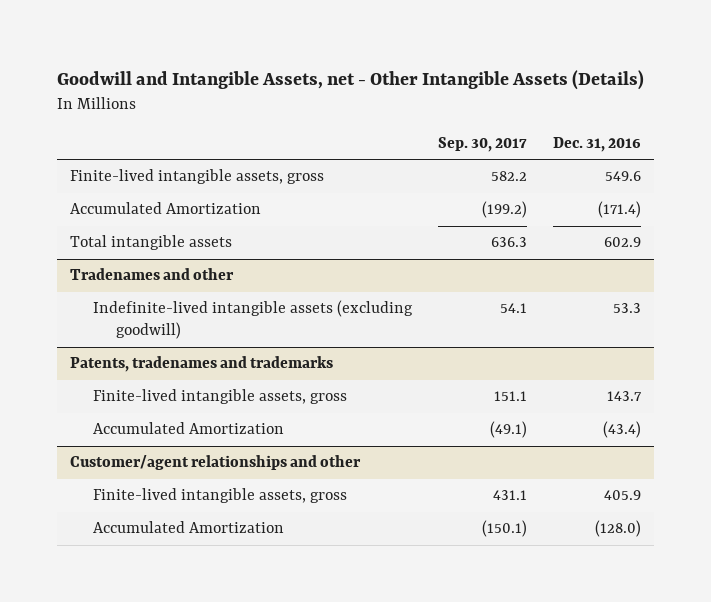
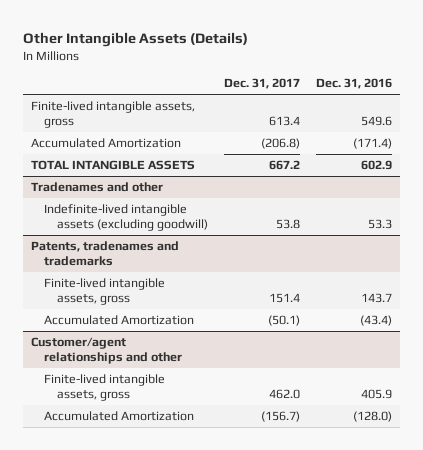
[56,69,644,90] Goodwill and Intangible Assets, net - Other Intangible Assets (Details) -> [23,31,249,47] Other Intangible Assets (Details)
[437,137,527,153] Sep. 30, 2017 -> none
none -> [223,78,300,90] Dec. 31, 2017
[70,235,233,251] Total intangible assets -> [31,159,196,170] TOTAL INTANGIBLE ASSETS

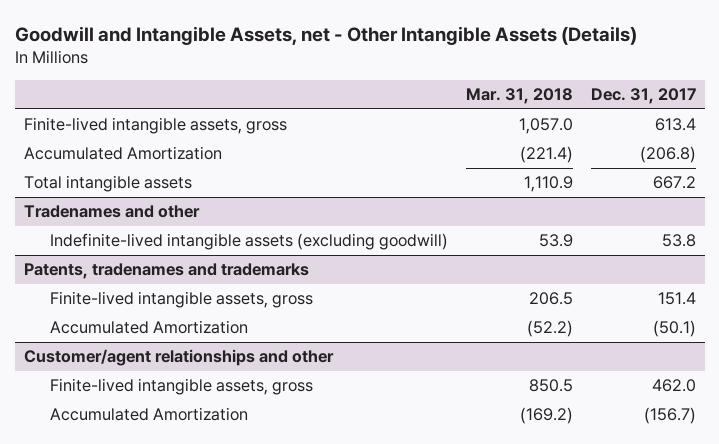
[23,31,249,47] Other Intangible Assets (Details) -> [14,25,637,45] Goodwill and Intangible Assets, net - Other Intangible Assets (Details)
[316,78,393,90] Dec. 31, 2016 -> none
none -> [465,88,573,105] Mar. 31, 2018
[31,159,196,170] TOTAL INTANGIBLE ASSETS -> [23,175,192,193] Total intangible assets

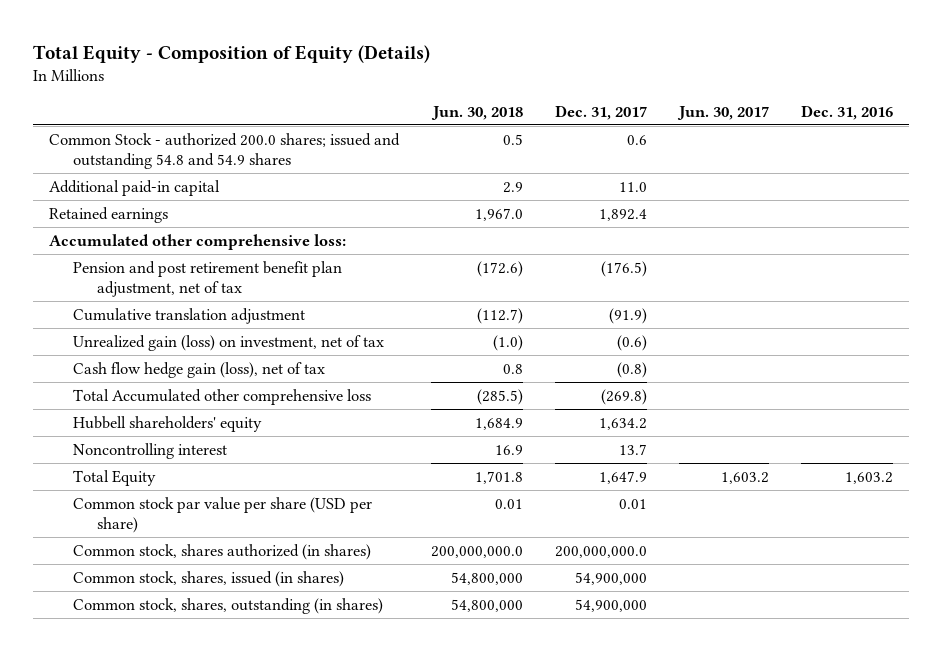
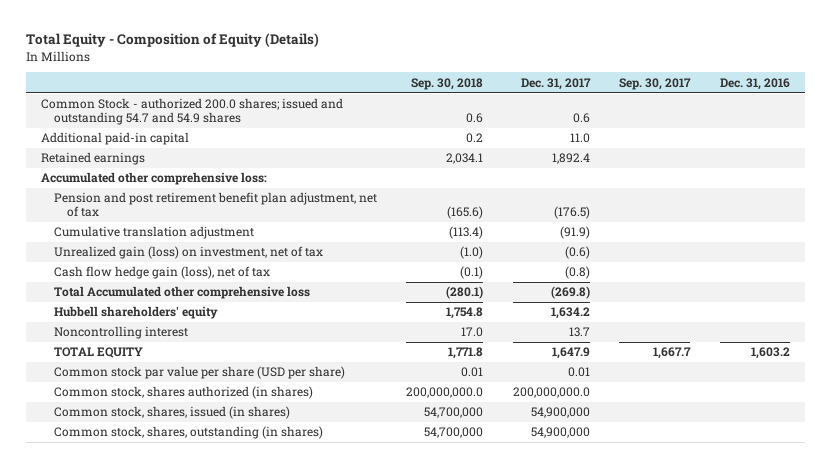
[431,105,524,120] Jun. 30, 2018 -> none
[676,105,769,120] Jun. 30, 2017 -> none
none -> [411,77,484,90] Sep. 30, 2018
none -> [619,77,692,90] Sep. 30, 2017
[49,132,401,170] Common Stock - authorized 200.0 shares; issued and outstanding 54.8 and 54.9 shares -> [40,98,343,126] Common Stock - authorized 200.0 shares; issued and outstanding 54.7 and 54.9 shares
[73,469,157,486] Total Equity -> [53,347,143,359] TOTAL EQUITY

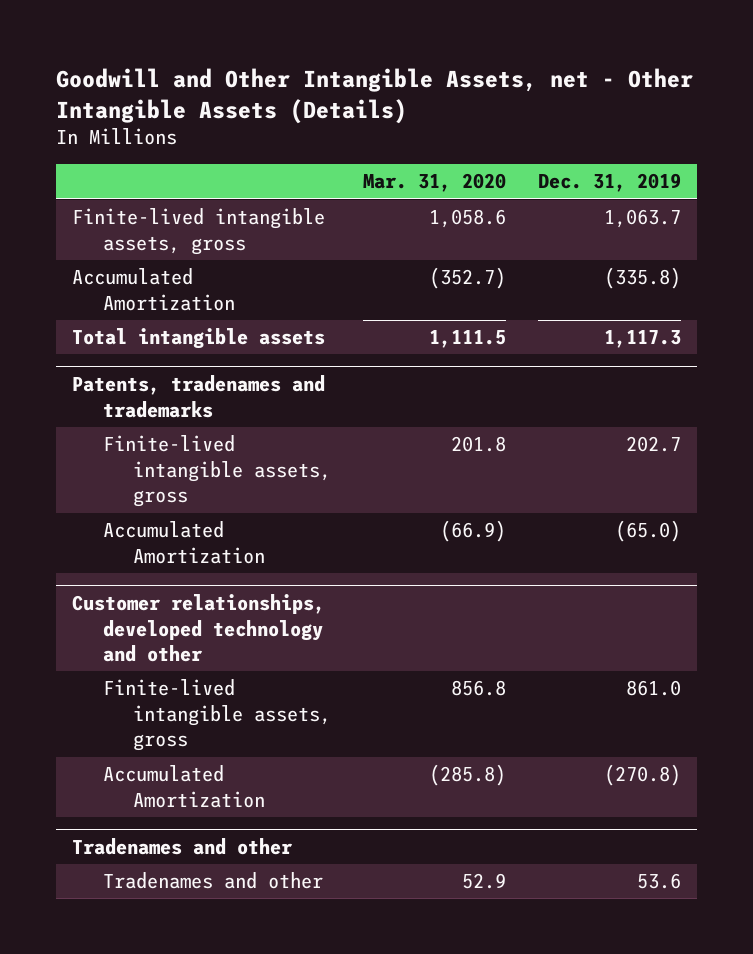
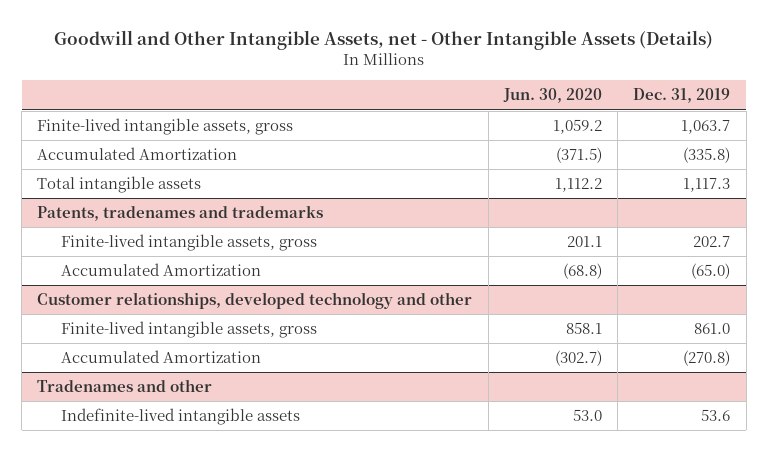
[363,173,507,193] Mar. 31, 2020 -> none
none -> [502,88,602,104] Jun. 30, 2020
[102,872,323,890] Tradenames and other -> [60,408,300,426] Indefinite-lived intangible assets

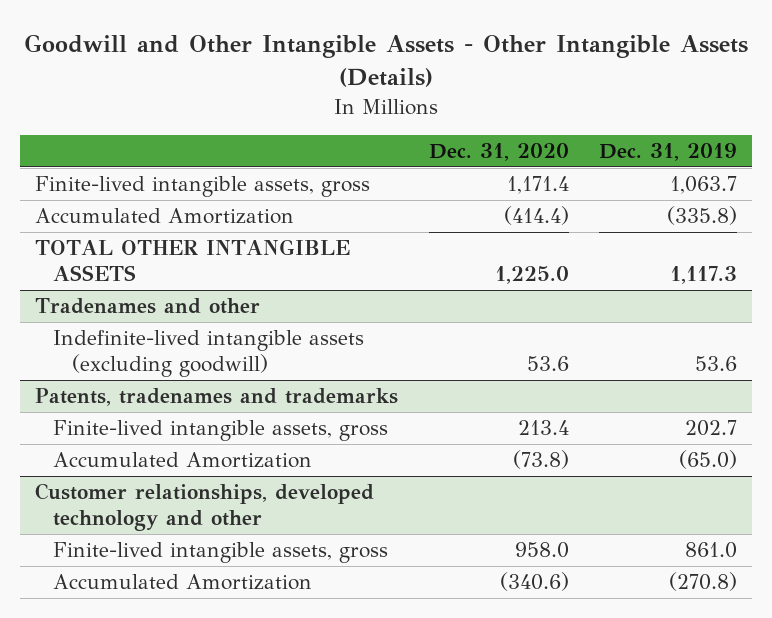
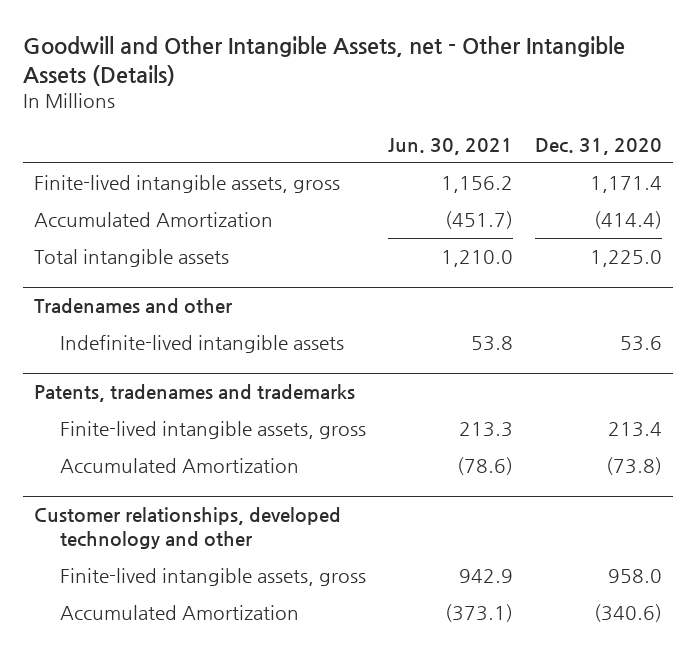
[24,34,749,88] Goodwill and Other Intangible Assets - Other Intangible Assets (Details) -> [23,35,626,86] Goodwill and Other Intangible Assets, net - Other Intangible Assets (Details)
[598,142,737,161] Dec. 31, 2019 -> none
none -> [387,138,513,156] Jun. 30, 2021
[35,239,351,282] TOTAL OTHER INTANGIBLE ASSETS -> [34,248,230,267] Total intangible assets
[53,330,365,378] Indefinite-lived intangible assets (excluding goodwill) -> [59,334,344,353] Indefinite-lived intangible assets

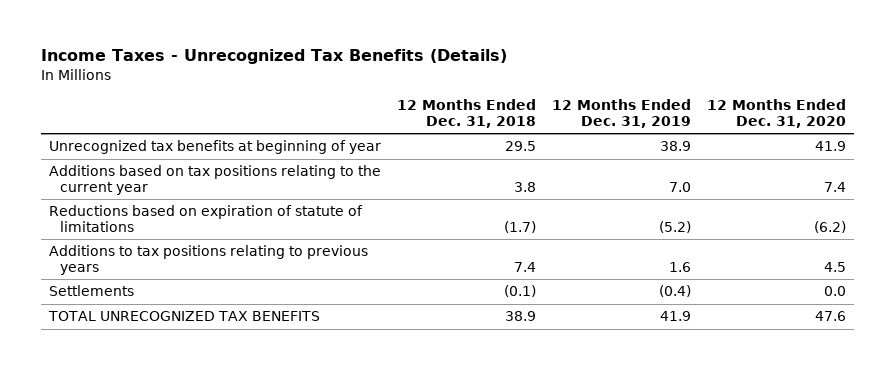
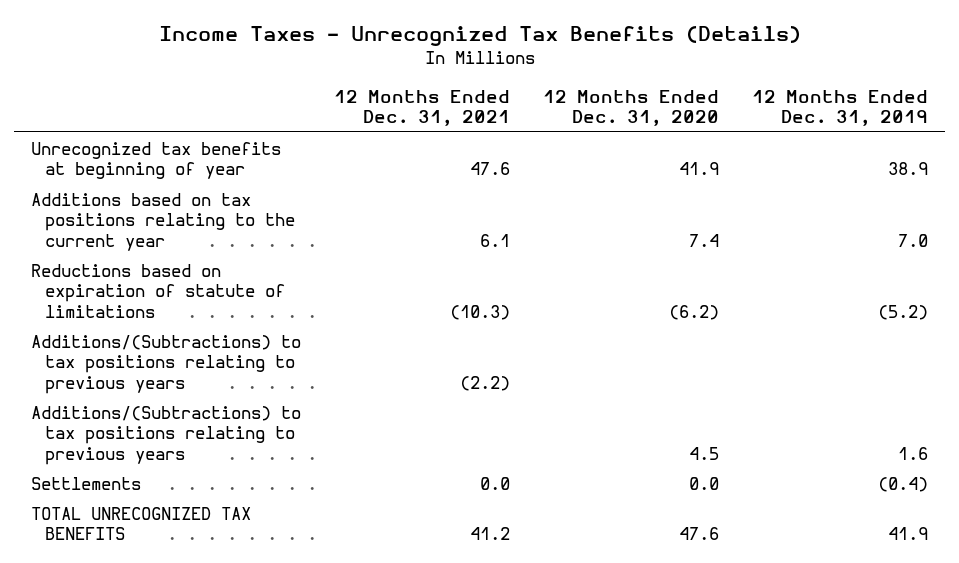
[396,99,536,128] 12 Months Ended Dec. 31, 2018 -> none
none -> [333,89,510,127] 12 Months Ended Dec. 31, 2021
none -> [30,334,301,394] Additions/(Subtractions) to tax positions relating to previous years
[48,245,368,275] Additions to tax positions relating to previous years -> [30,405,301,465] Additions/(Subtractions) to tax positions relating to previous years

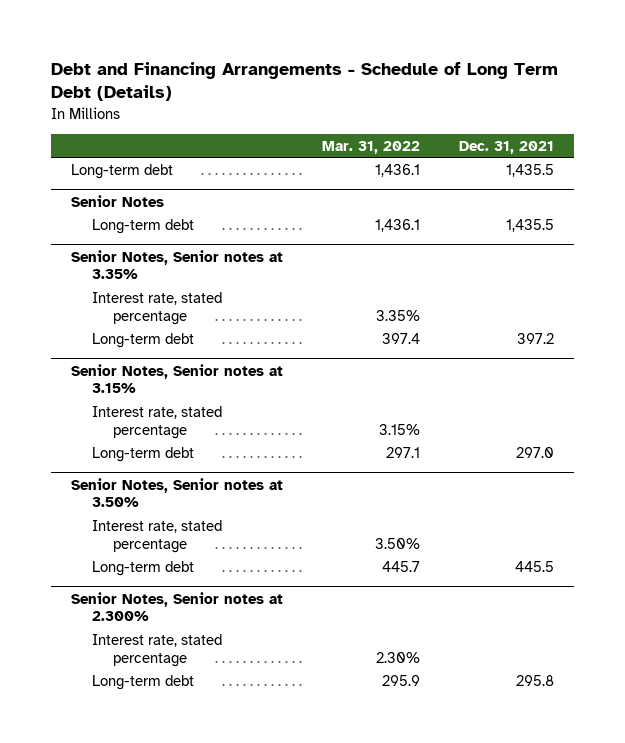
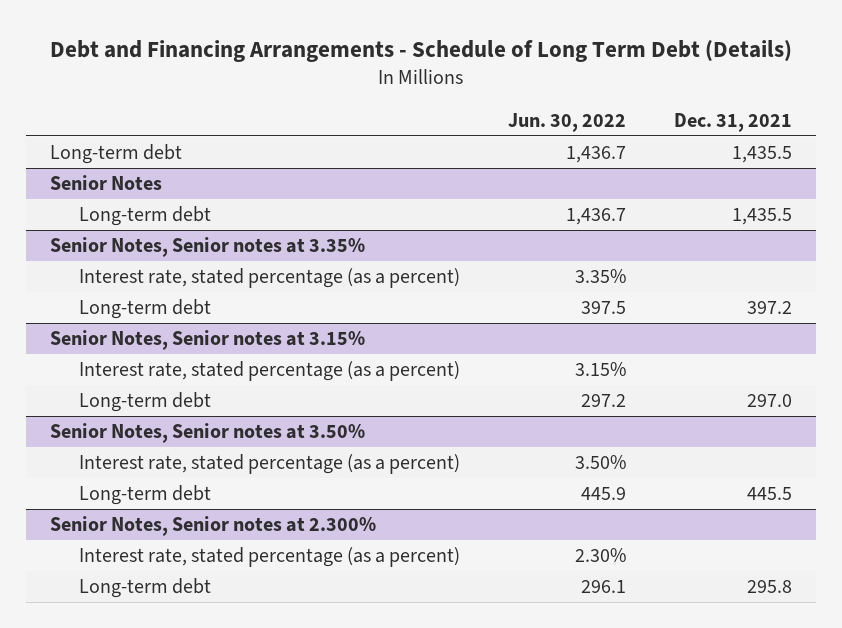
[322,140,421,154] Mar. 31, 2022 -> none
none -> [507,112,626,132] Jun. 30, 2022
[91,291,222,325] Interest rate, stated percentage -> [78,268,460,289] Interest rate, stated percentage (as a percent)
[91,405,222,439] Interest rate, stated percentage -> [78,361,460,382] Interest rate, stated percentage (as a percent)
[91,519,222,553] Interest rate, stated percentage -> [78,454,460,475] Interest rate, stated percentage (as a percent)
[91,633,222,667] Interest rate, stated percentage -> [78,547,460,568] Interest rate, stated percentage (as a percent)

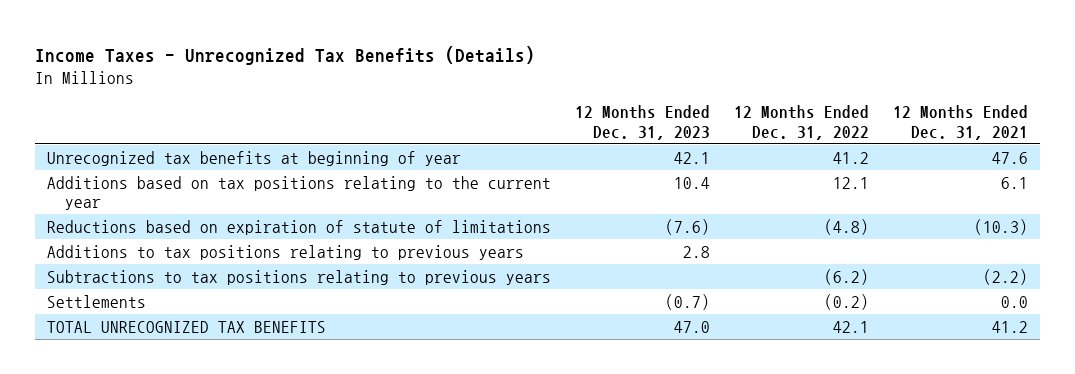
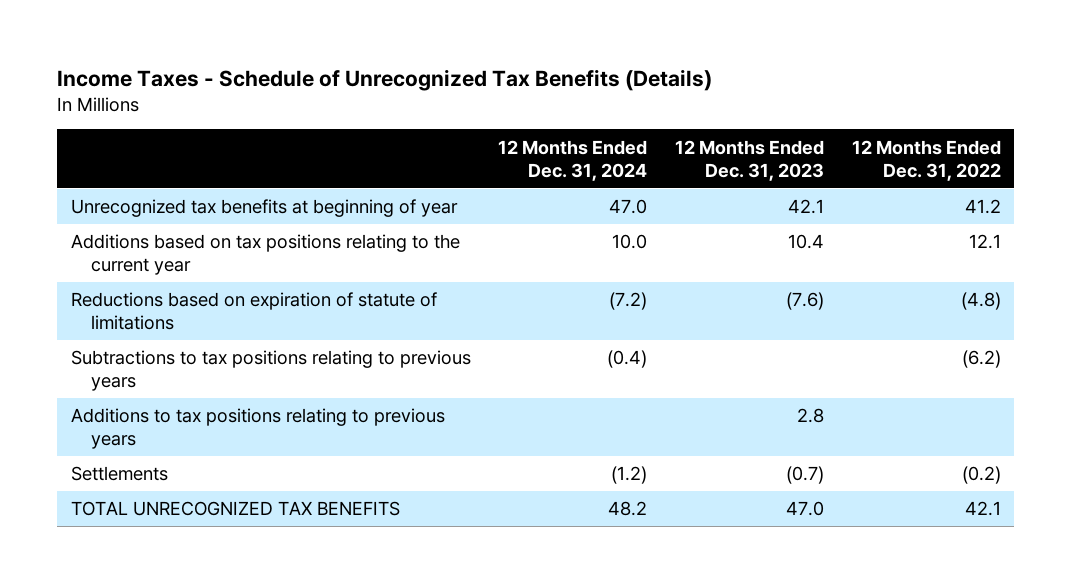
[34,45,535,65] Income Taxes - Unrecognized Tax Benefits (Details) -> [57,68,713,91] Income Taxes - Schedule of Unrecognized Tax Benefits (Details)
[893,105,1029,140] 12 Months Ended Dec. 31, 2021 -> none
none -> [498,139,648,181] 12 Months Ended Dec. 31, 2024
[46,244,524,260] Additions to tax positions relating to previous years -> [70,408,445,450] Additions to tax positions relating to previous years

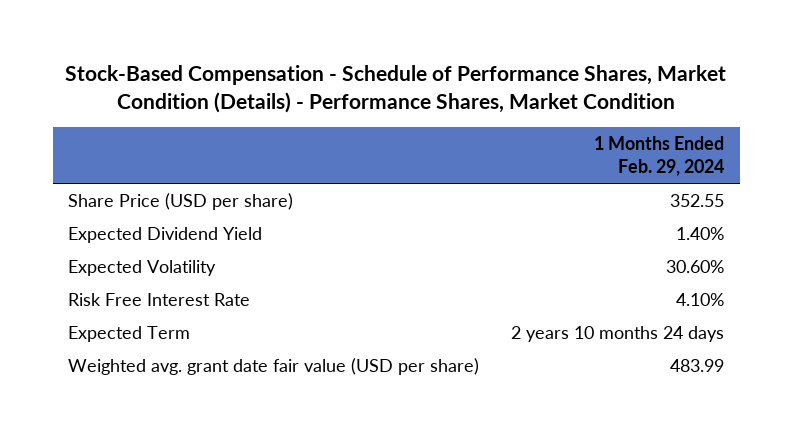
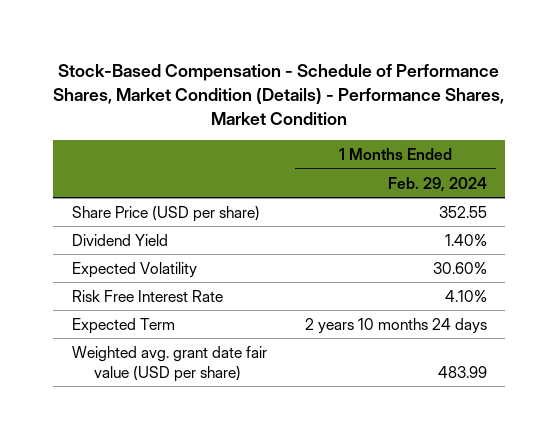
[68,226,263,243] Expected Dividend Yield -> [72,233,169,246] Dividend Yield

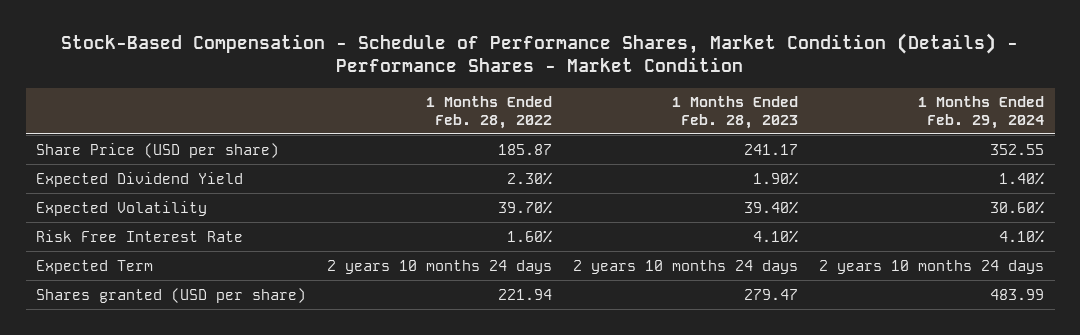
[53,64,505,126] Stock-Based Compensation - Schedule of Performance Shares, Market Condition (Details) - Performance Shares, Market Condition -> [61,33,1019,73] Stock-Based Compensation - Schedule of Performance Shares, Market Condition (Details) - Performance Shares - Market Condition
none -> [426,96,553,129] 1 Months Ended Feb. 28, 2022
none -> [672,96,799,129] 1 Months Ended Feb. 28, 2023
[72,233,169,246] Dividend Yield -> [36,171,244,187] Expected Dividend Yield
[72,345,268,382] Weighted avg. grant date fair value (USD per share) -> [36,287,307,303] Shares granted (USD per share)

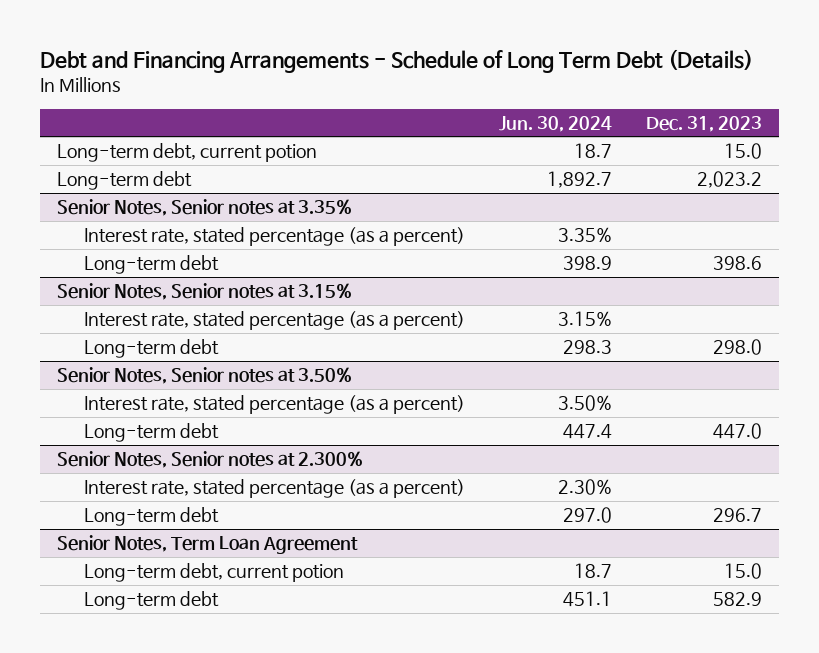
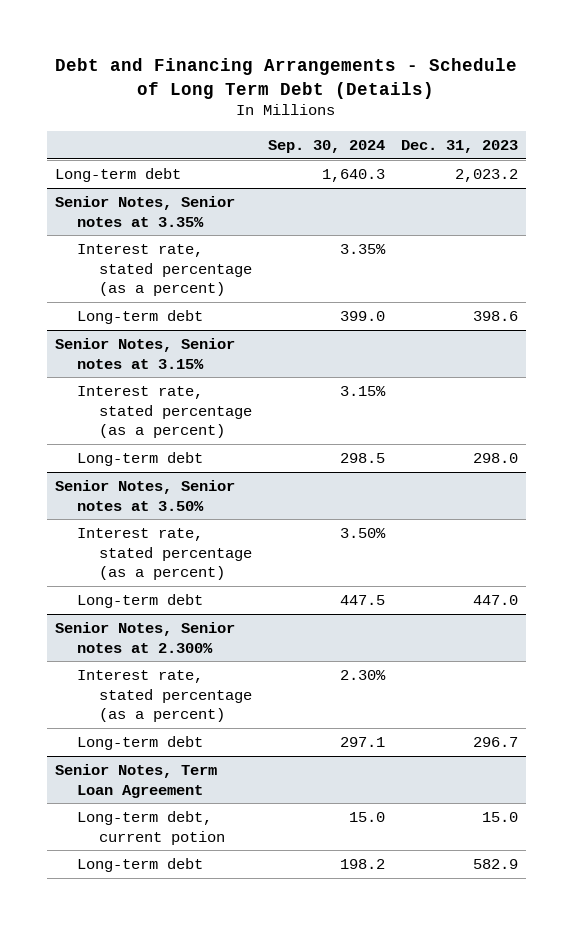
[499,115,613,132] Jun. 30, 2024 -> none
none -> [268,139,386,153] Sep. 30, 2024
[56,143,317,163] Long-term debt, current potion -> none

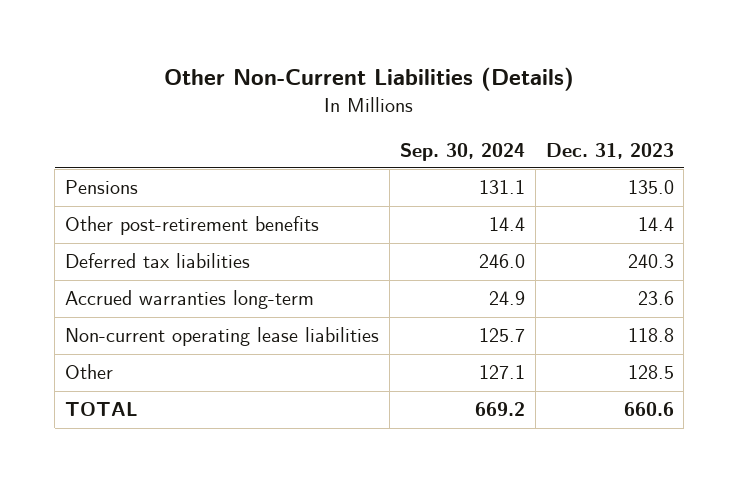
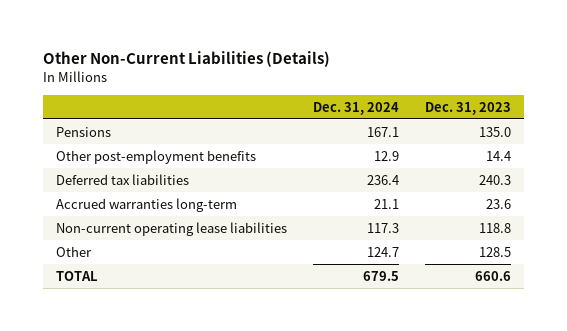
[399,142,525,161] Sep. 30, 2024 -> none
none -> [312,101,399,115] Dec. 31, 2024
[65,216,320,236] Other post-retirement benefits -> [56,149,257,164] Other post-employment benefits

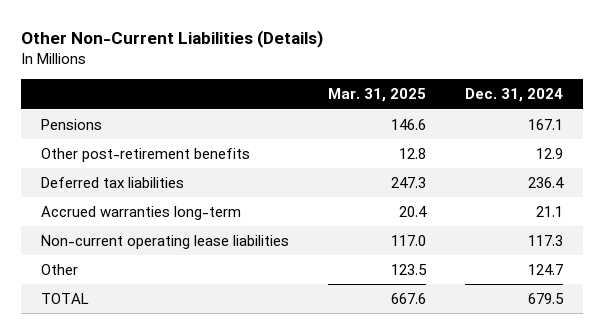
[424,101,511,115] Dec. 31, 2023 -> none
none -> [327,88,426,103] Mar. 31, 2025
[56,149,257,164] Other post-employment benefits -> [40,147,250,162] Other post-retirement benefits

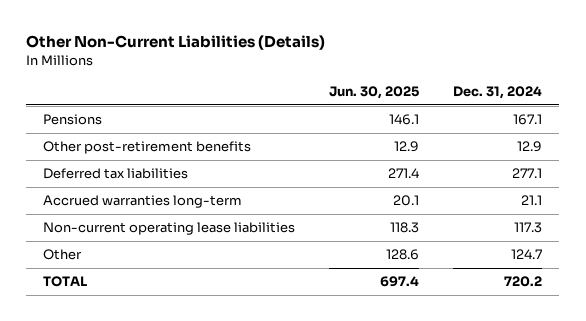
[327,88,426,103] Mar. 31, 2025 -> none
none -> [329,85,420,99] Jun. 30, 2025
[528,176,565,188] 236.4 -> [512,168,543,179] 277.1
[528,292,565,304] 679.5 -> [504,276,543,288] 720.2

